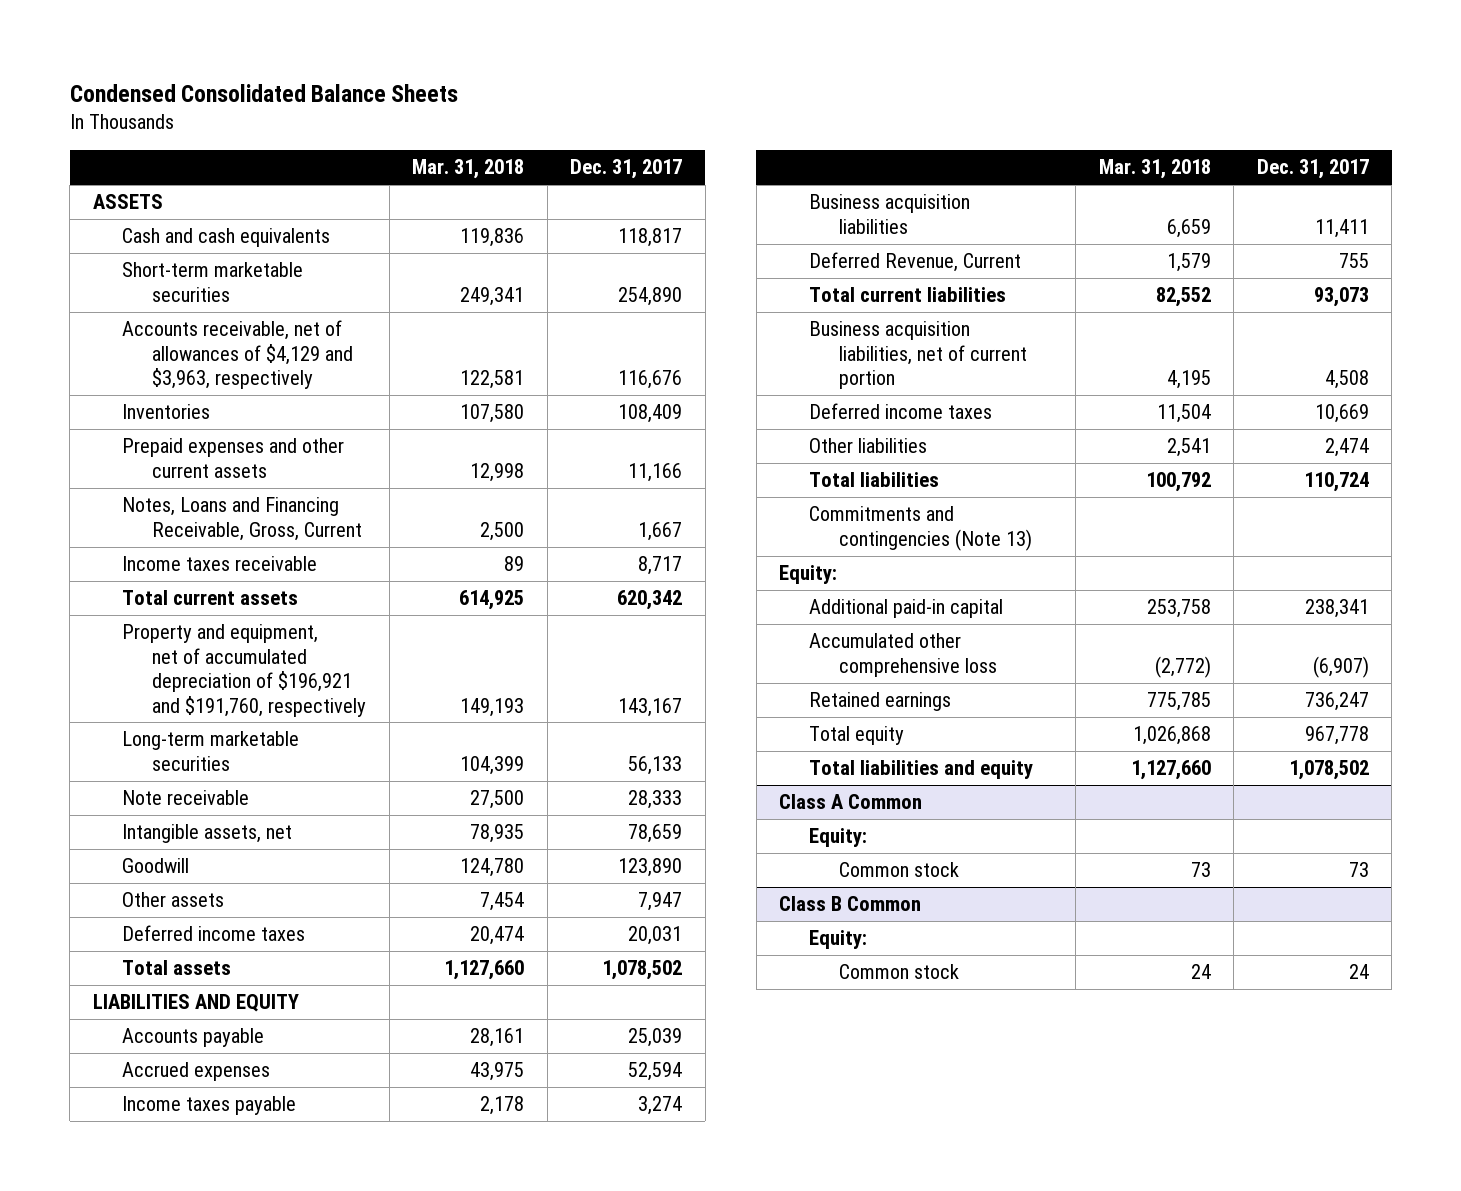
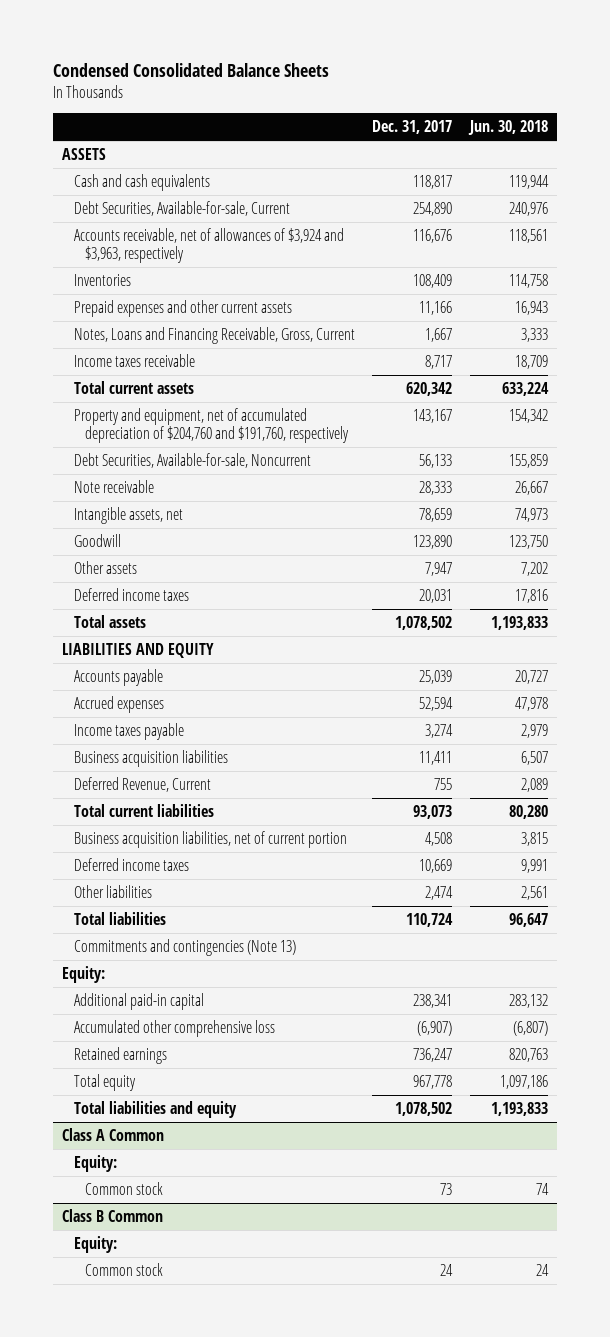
[412,159,525,180] Mar. 31, 2018 -> none
none -> [468,120,549,136] Jun. 30, 2018
[122,262,304,302] Short-term marketable securities -> [73,201,290,217] Debt Securities, Available-for-sale, Current
[122,320,354,390] Accounts receivable, net of allowances of $4,129 and $3,963, respectively -> [73,228,344,263] Accounts receivable, net of allowances of $3,924 and $3,963, respectively
[122,624,367,717] Property and equipment, net of accumulated depreciation of $196,921 and $191,760, respectively -> [73,408,350,443] Property and equipment, net of accumulated depreciation of $204,760 and $191,760, respectively
[122,731,300,771] Long-term marketable securities -> [73,453,311,469] Debt Securities, Available-for-sale, Noncurrent

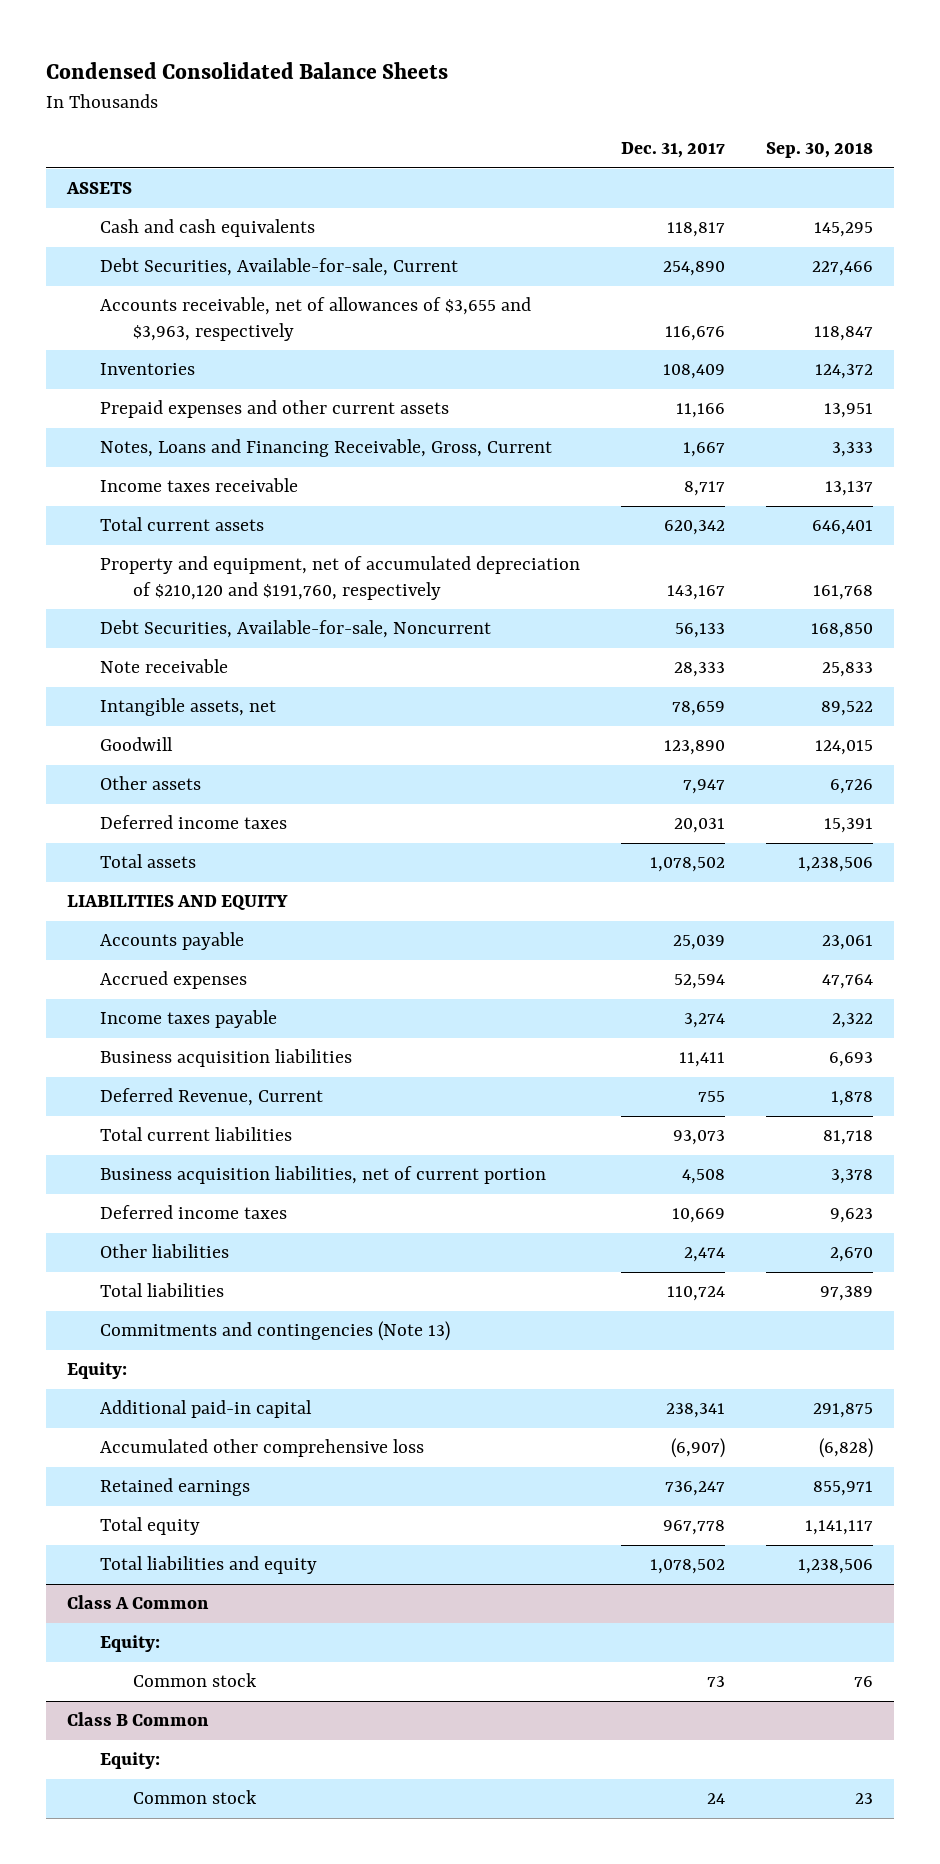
[468,120,549,136] Jun. 30, 2018 -> none
none -> [766,142,874,159] Sep. 30, 2018
[73,228,344,263] Accounts receivable, net of allowances of $3,924 and $3,963, respectively -> [100,297,532,341] Accounts receivable, net of allowances of $3,655 and $3,963, respectively
[73,408,350,443] Property and equipment, net of accumulated depreciation of $204,760 and $191,760, respectively -> [100,556,581,600] Property and equipment, net of accumulated depreciation of $210,120 and $191,760, respectively

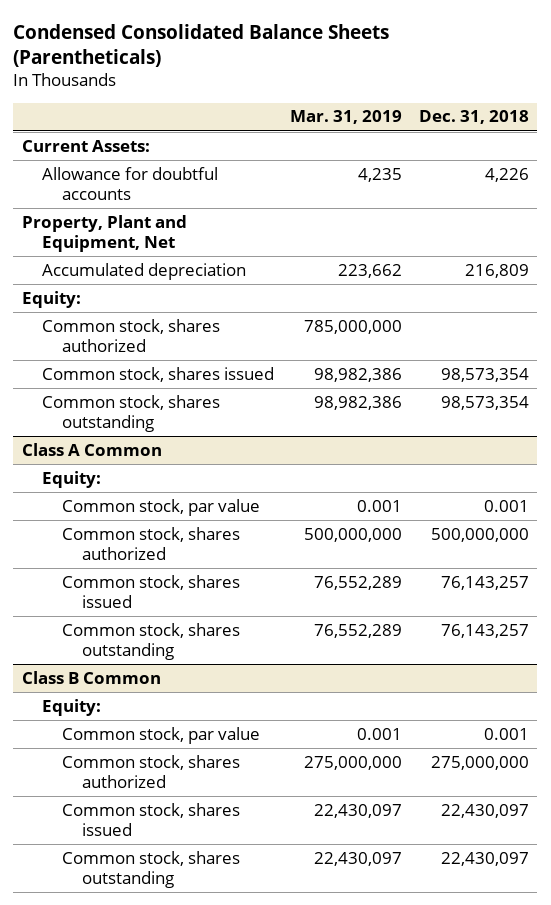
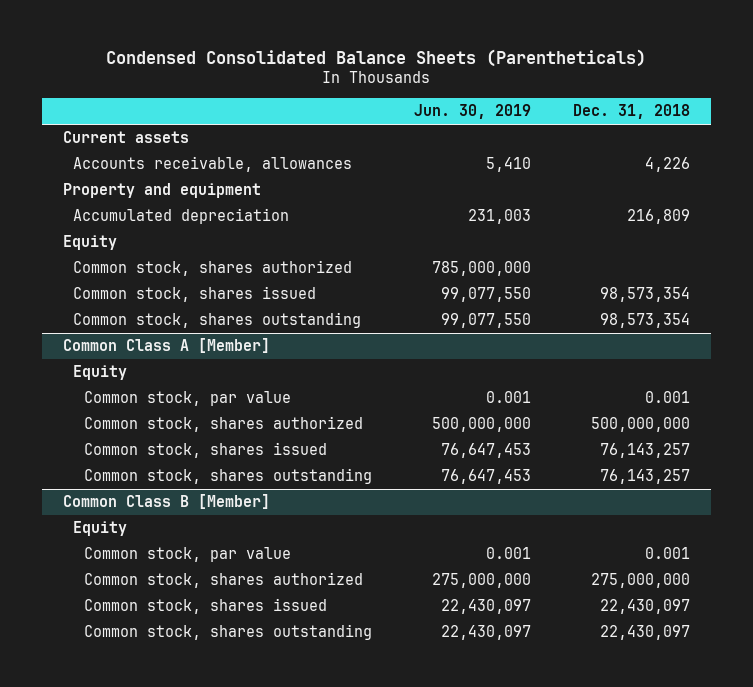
[290,110,403,125] Mar. 31, 2019 -> none
none -> [413,104,531,120] Jun. 30, 2019
[21,139,150,152] Current Assets: -> [62,131,189,144] Current assets
[41,166,218,200] Allowance for doubtful accounts -> [73,156,353,173] Accounts receivable, allowances
[21,214,187,252] Property, Plant and Equipment, Net -> [62,183,261,199] Property and equipment
[21,290,81,308] Equity: -> [62,235,117,251] Equity
[21,442,162,456] Class A Common -> [62,338,270,354] Common Class A [Member]
[41,470,101,488] Equity: -> [73,365,128,381] Equity
[21,670,161,684] Class B Common -> [62,494,270,510] Common Class B [Member]
[41,698,101,716] Equity: -> [73,521,128,537] Equity

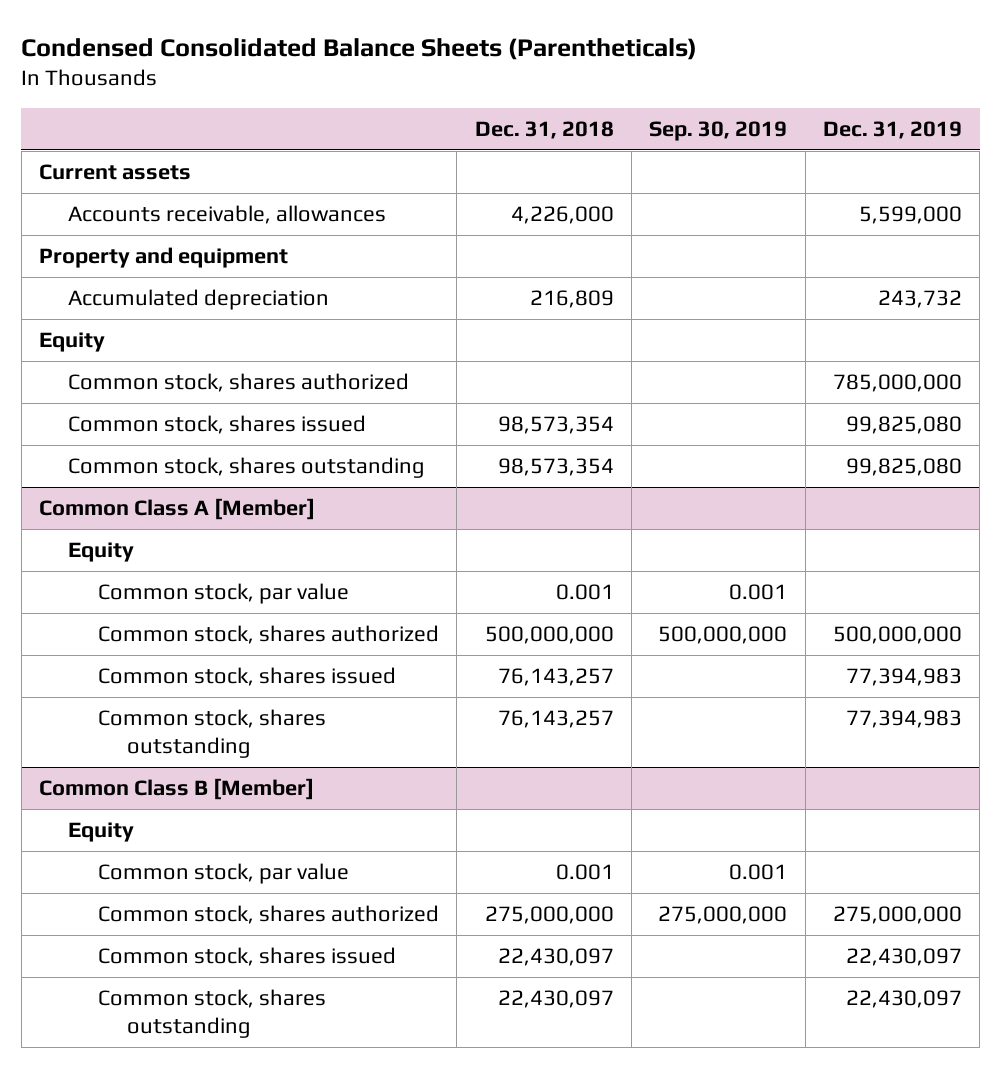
[413,104,531,120] Jun. 30, 2019 -> none
none -> [649,120,788,141] Sep. 30, 2019
none -> [822,120,962,139] Dec. 31, 2019
[644,157,690,173] 4,226 -> [510,206,614,225] 4,226,000

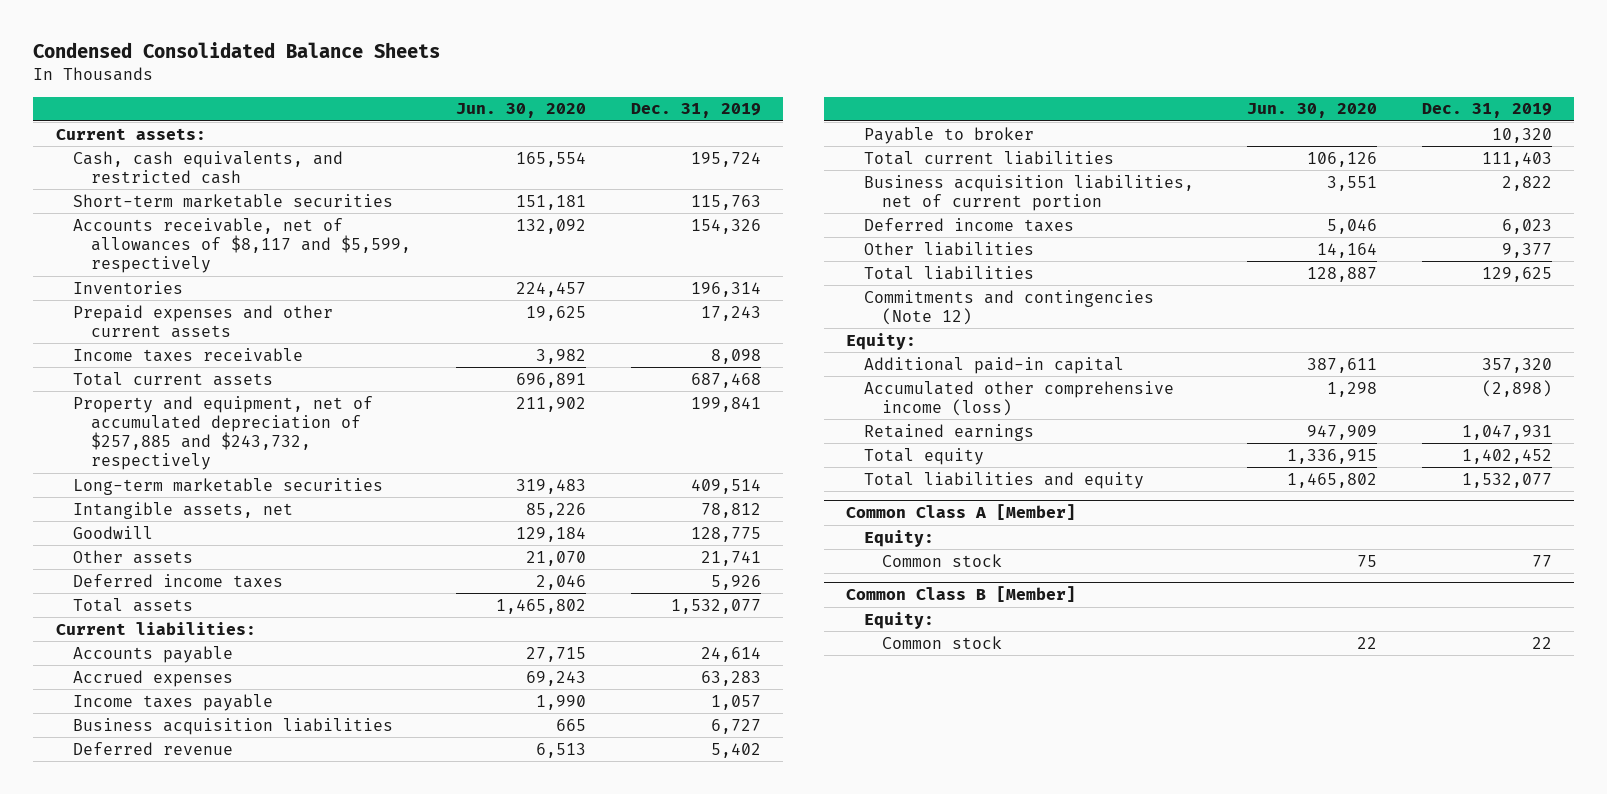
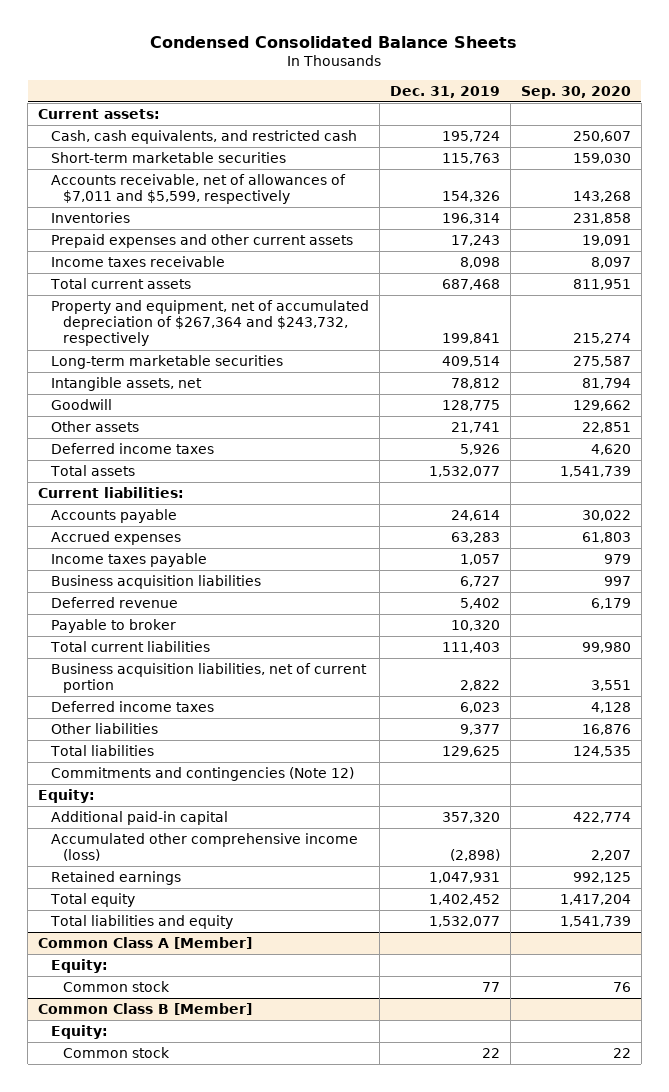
[455,103,586,119] Jun. 30, 2020 -> none
none -> [520,85,631,99] Sep. 30, 2020
[73,217,411,274] Accounts receivable, net of allowances of $8,117 and $5,599, respectively -> [50,173,346,205] Accounts receivable, net of allowances of $7,011 and $5,599, respectively
[73,395,374,471] Property and equipment, net of accumulated depreciation of $257,885 and $243,732, respectively -> [50,299,369,347] Property and equipment, net of accumulated depreciation of $267,364 and $243,732, respectively

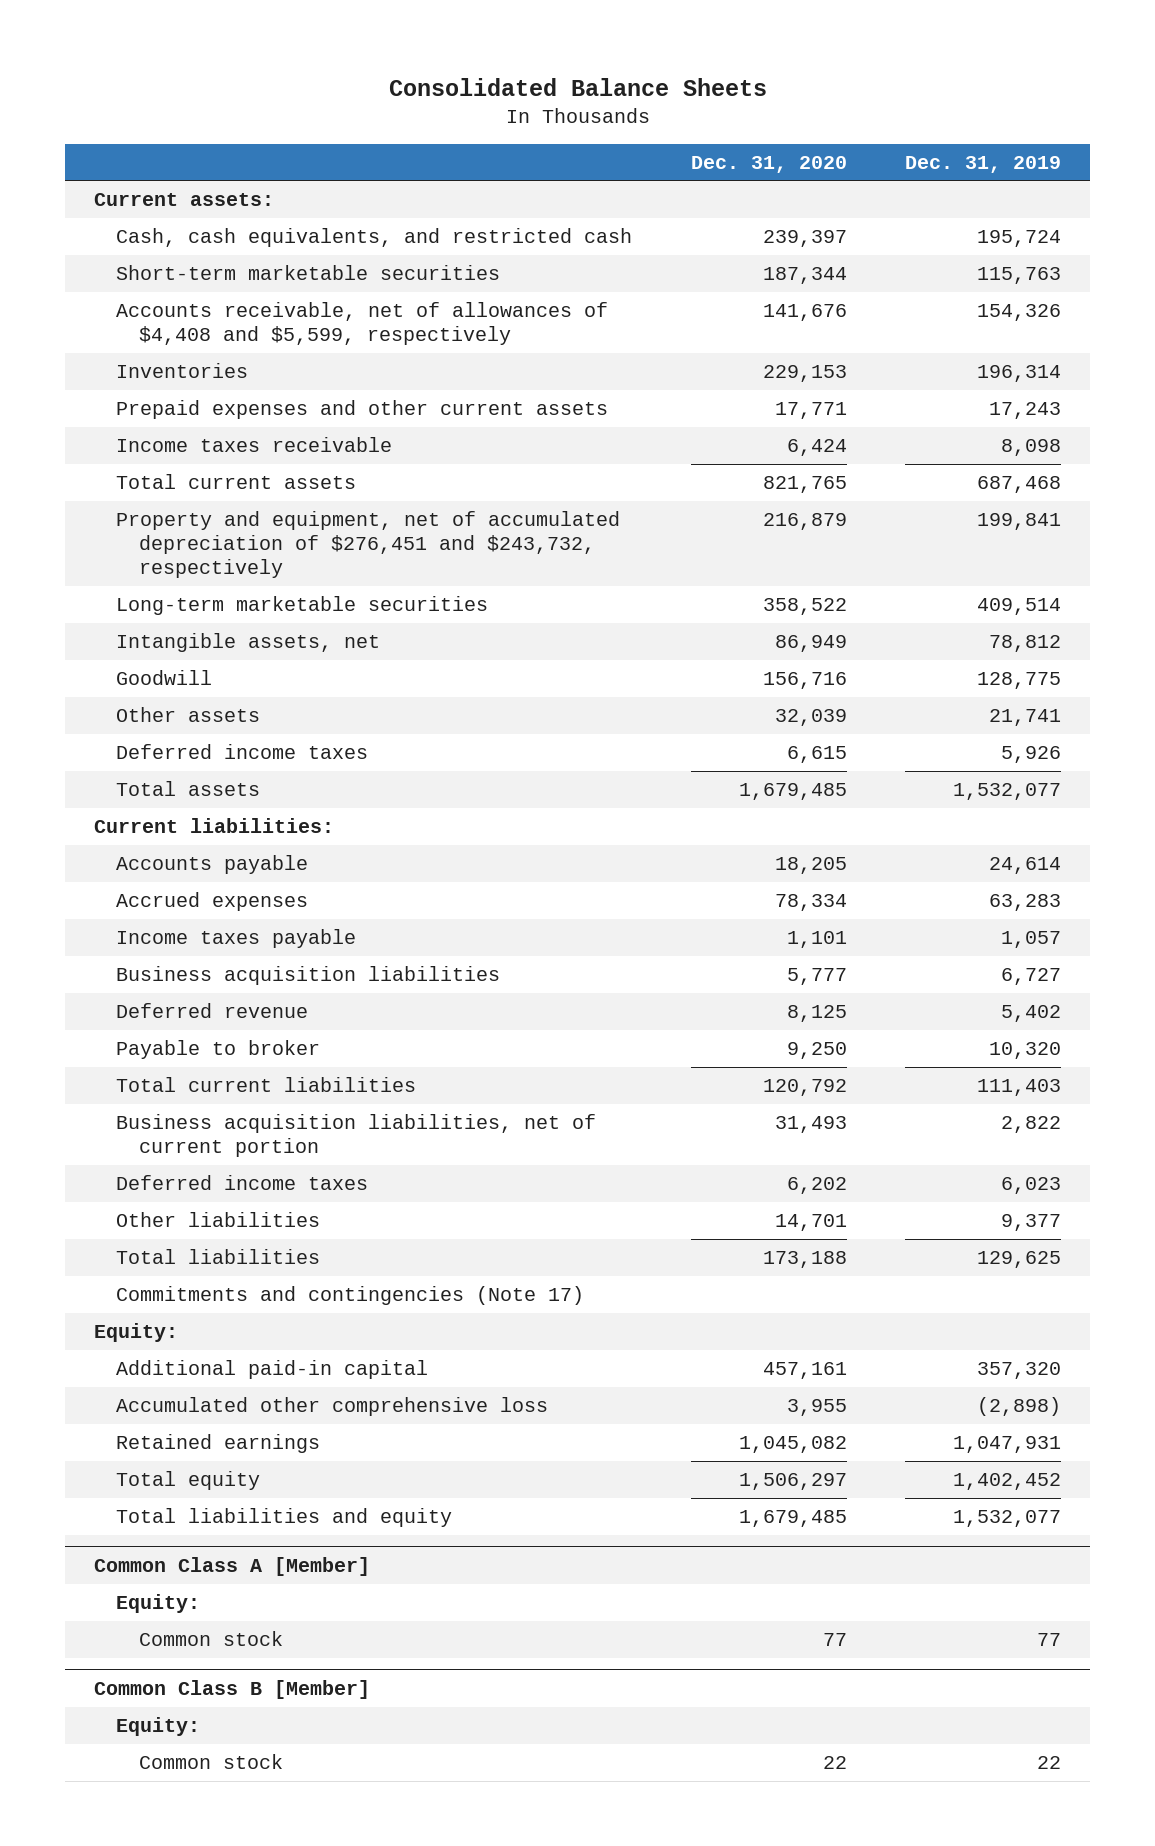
[150,36,518,49] Condensed Consolidated Balance Sheets -> [388,78,767,97] Consolidated Balance Sheets
[520,85,631,99] Sep. 30, 2020 -> none
none -> [690,155,847,173] Dec. 31, 2020
[50,173,346,205] Accounts receivable, net of allowances of $7,011 and $5,599, respectively -> [116,302,609,345] Accounts receivable, net of allowances of $4,408 and $5,599, respectively
[50,299,369,347] Property and equipment, net of accumulated depreciation of $267,364 and $243,732, respectively -> [116,511,621,578] Property and equipment, net of accumulated depreciation of $276,451 and $243,732, respectively
[50,766,354,781] Commitments and contingencies (Note 12) -> [116,1286,585,1306] Commitments and contingencies (Note 17)
[50,832,358,862] Accumulated other comprehensive income (loss) -> [116,1397,549,1417] Accumulated other comprehensive loss

